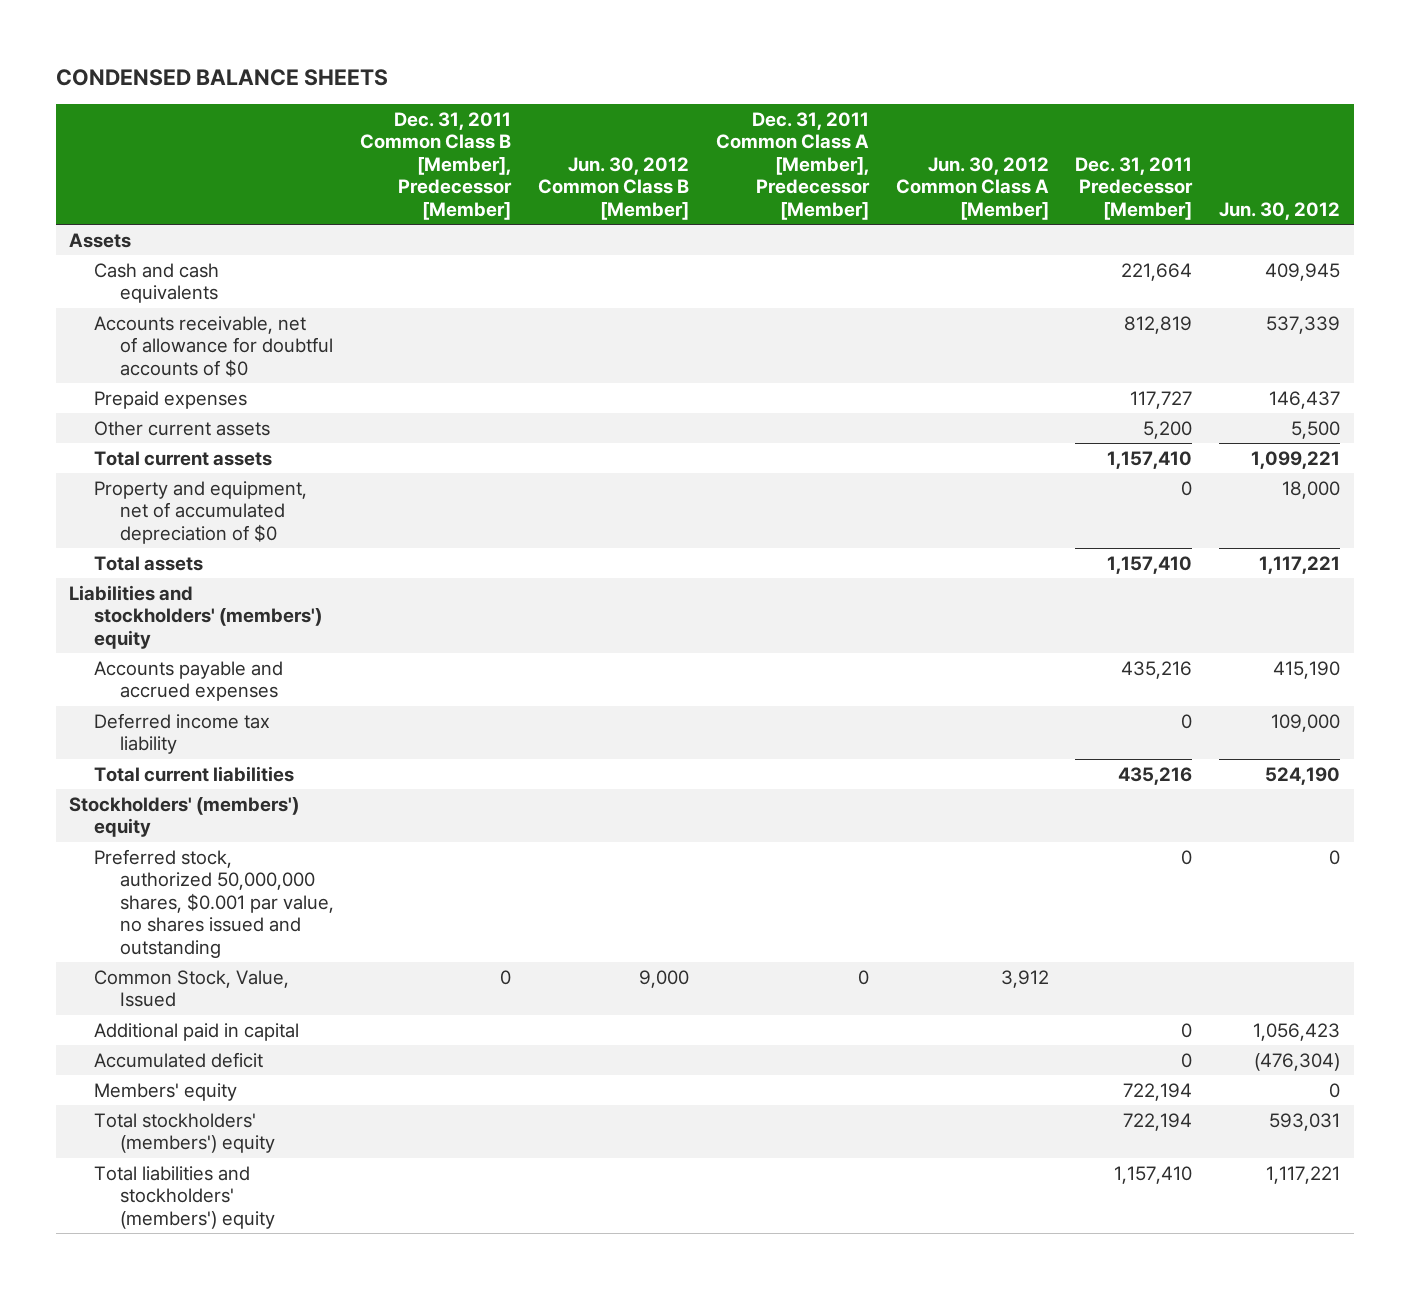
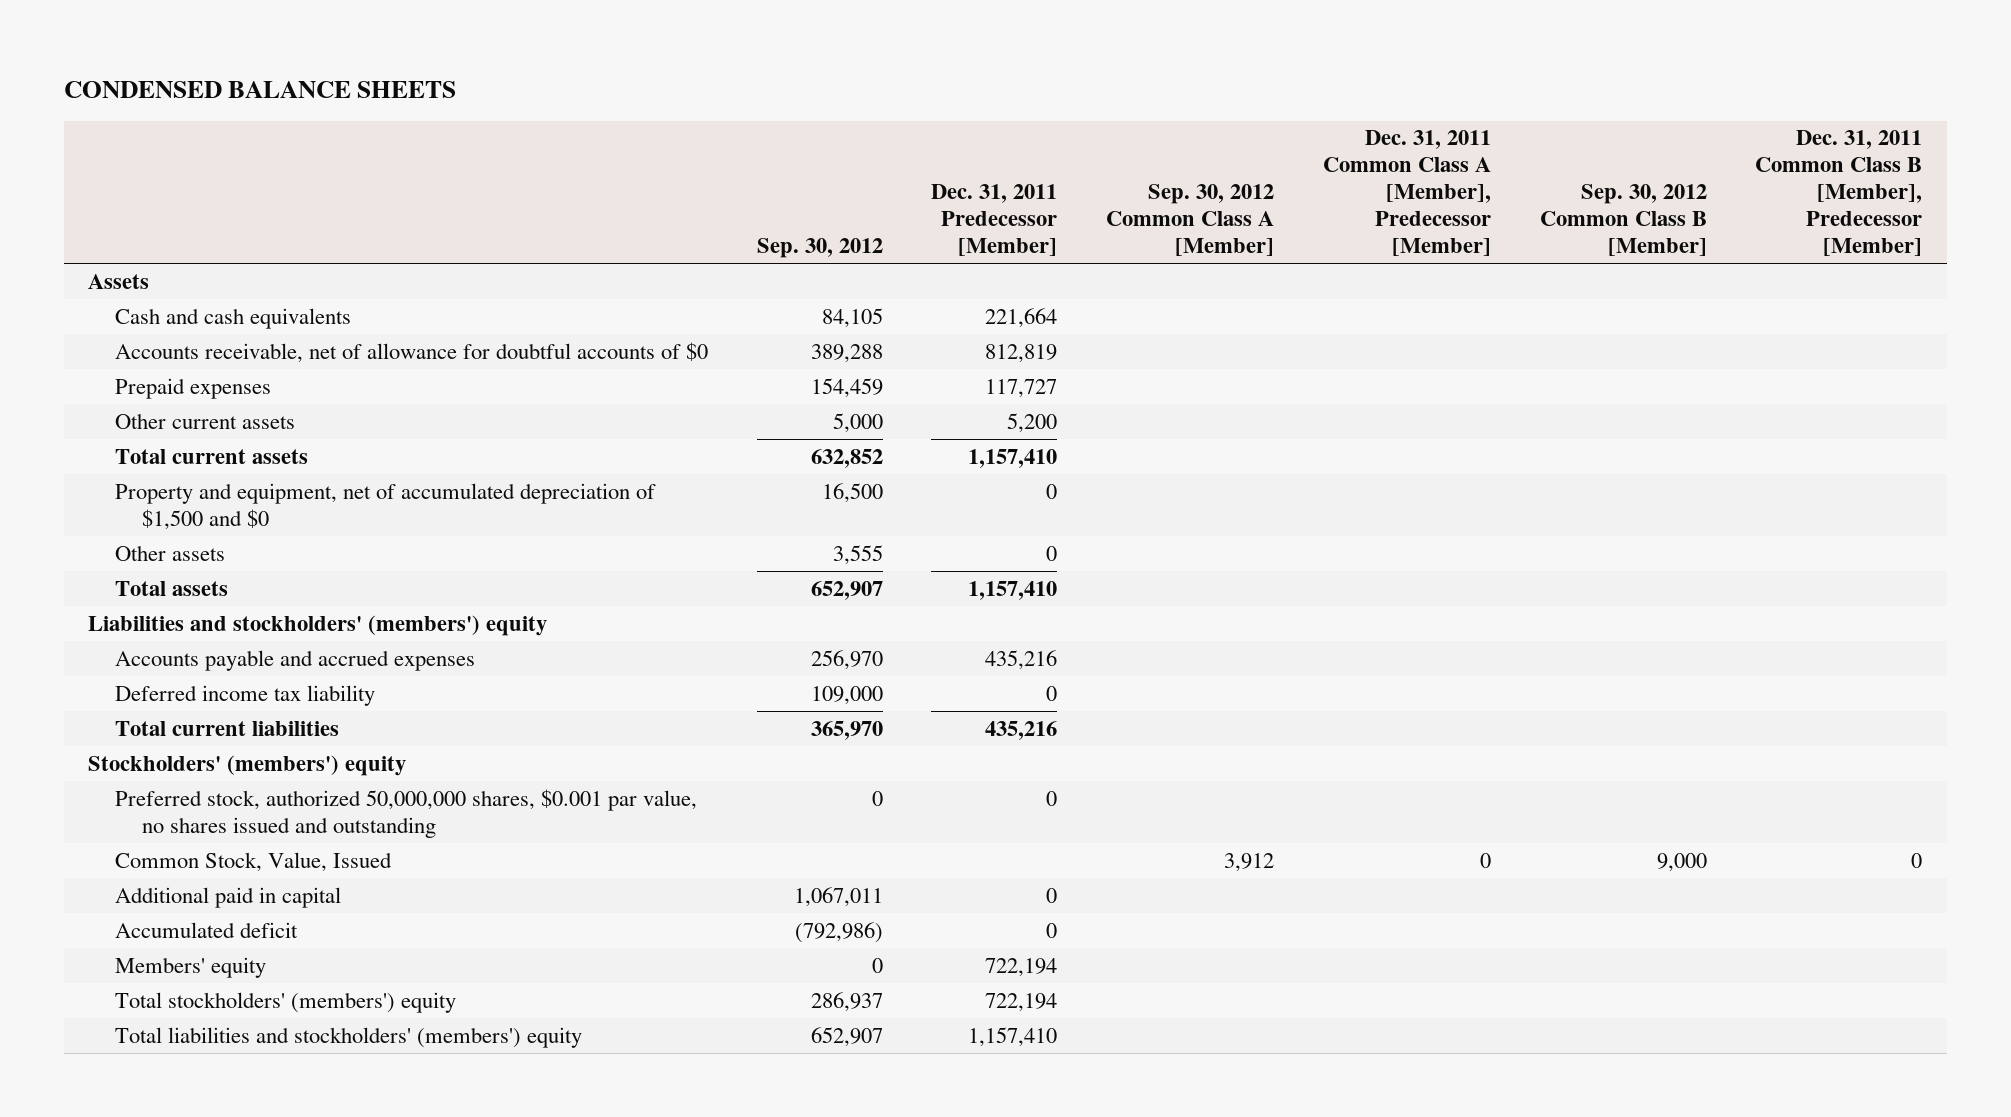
[538,156,690,220] Jun. 30, 2012 Common Class B [Member] -> none
[895,156,1049,220] Jun. 30, 2012 Common Class A [Member] -> none
[1219,201,1341,220] Jun. 30, 2012 -> none
none -> [756,238,883,259] Sep. 30, 2012
none -> [1106,184,1275,257] Sep. 30, 2012 Common Class A [Member]
none -> [1539,184,1707,257] Sep. 30, 2012 Common Class B [Member]
[94,480,308,544] Property and equipment, net of accumulated depreciation of $0 -> [114,482,656,530] Property and equipment, net of accumulated depreciation of $1,500 and $0
none -> [114,544,225,561] Other assets

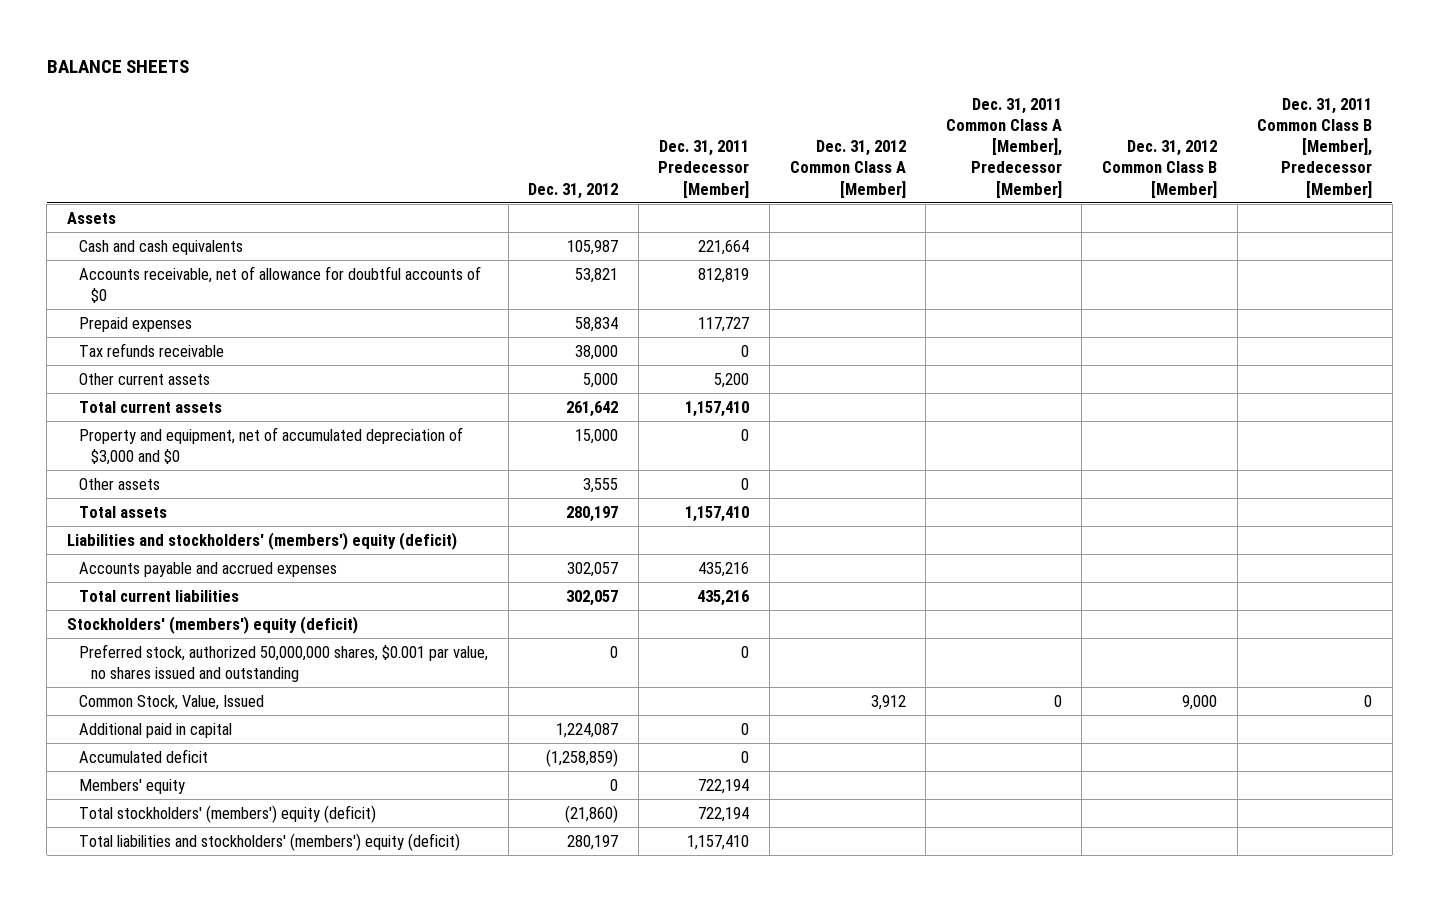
[63,81,456,99] CONDENSED BALANCE SHEETS -> [46,59,189,73] BALANCE SHEETS
[756,238,883,259] Sep. 30, 2012 -> none
[1106,184,1275,257] Sep. 30, 2012 Common Class A [Member] -> none
[1539,184,1707,257] Sep. 30, 2012 Common Class B [Member] -> none
none -> [528,182,619,199] Dec. 31, 2012
none -> [789,140,906,198] Dec. 31, 2012 Common Class A [Member]
none -> [1102,140,1218,198] Dec. 31, 2012 Common Class B [Member]
none -> [79,343,225,358] Tax refunds receivable
[114,482,656,530] Property and equipment, net of accumulated depreciation of $1,500 and $0 -> [79,427,464,466] Property and equipment, net of accumulated depreciation of $3,000 and $0
[88,614,548,636] Liabilities and stockholders' (members') equity -> [67,532,458,551] Liabilities and stockholders' (members') equity (deficit)
[114,684,375,706] Deferred income tax liability -> none
[88,754,407,776] Stockholders' (members') equity -> [67,616,359,635] Stockholders' (members') equity (deficit)
[114,991,456,1013] Total stockholders' (members') equity -> [79,805,377,824] Total stockholders' (members') equity (deficit)
[114,1026,582,1048] Total liabilities and stockholders' (members') equity -> [79,833,461,852] Total liabilities and stockholders' (members') equity (deficit)

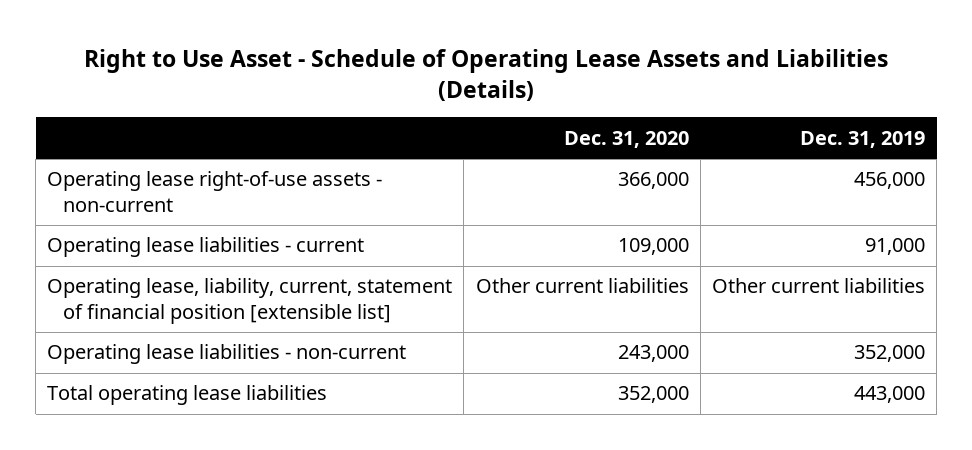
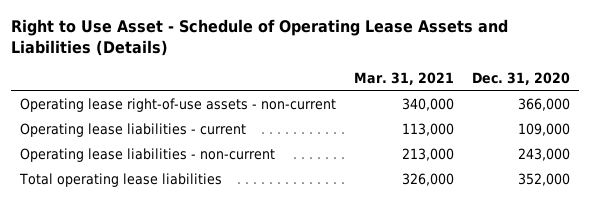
[799,130,925,148] Dec. 31, 2019 -> none
none -> [353,72,454,86] Mar. 31, 2021
[47,278,453,324] Operating lease, liability, current, statement of financial position [extensible list] -> none

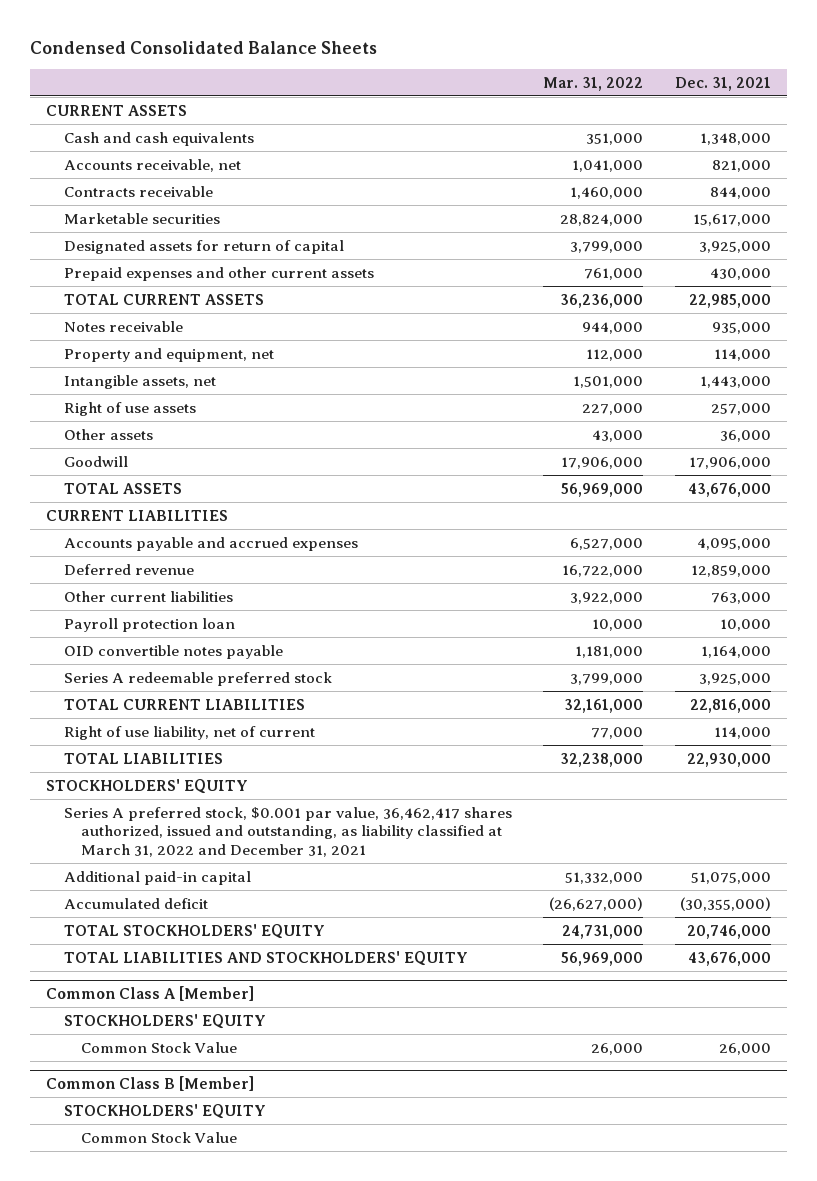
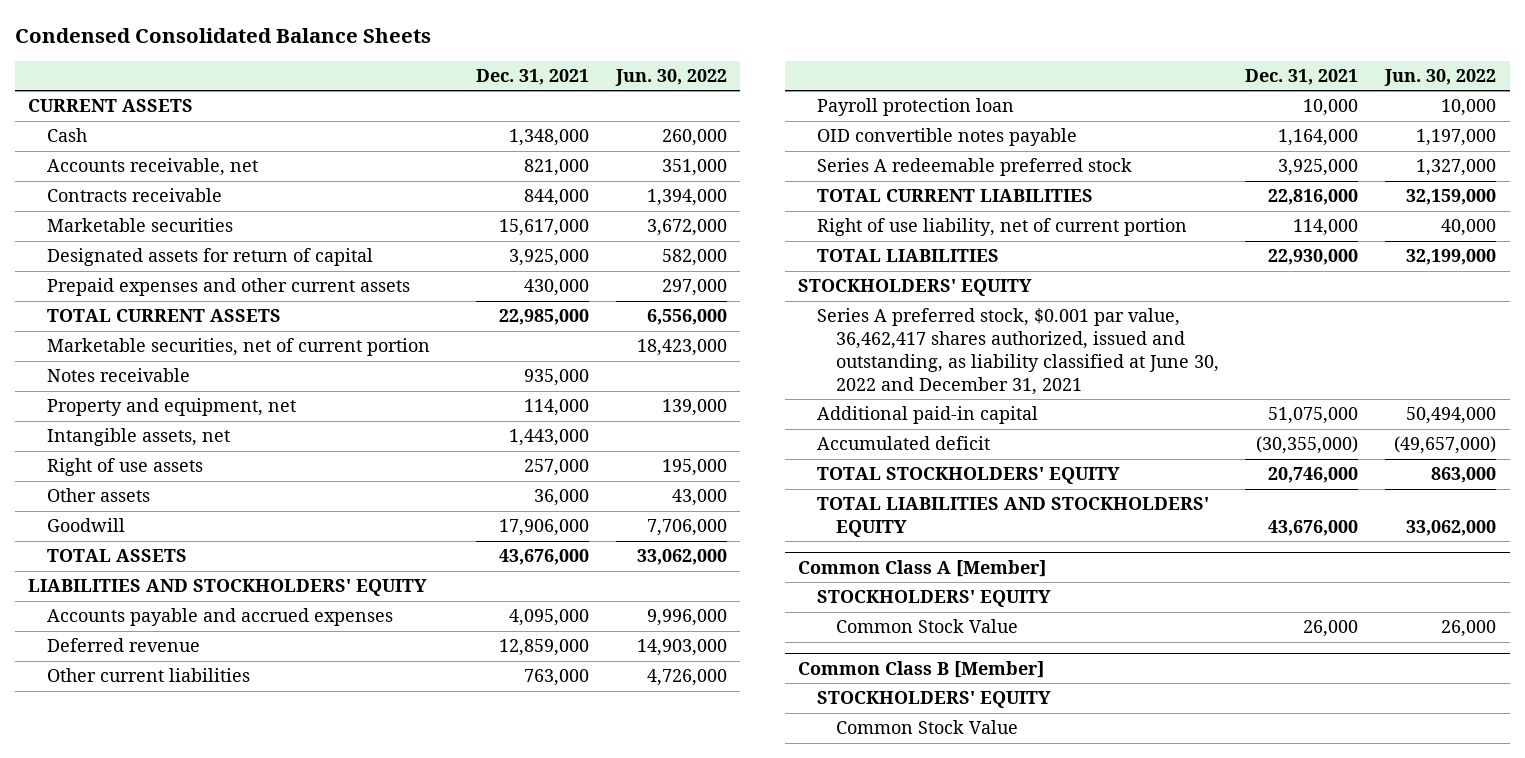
[543,76,644,91] Mar. 31, 2022 -> none
none -> [614,69,727,87] Jun. 30, 2022
[63,131,254,146] Cash and cash equivalents -> [47,128,88,143] Cash
none -> [47,338,431,357] Marketable securities, net of current portion
[45,509,228,521] CURRENT LIABILITIES -> none
none -> [28,579,428,597] LIABILITIES AND STOCKHOLDERS' EQUITY
[63,725,315,740] Right of use liability, net of current -> [816,218,1187,237] Right of use liability, net of current portion
[63,806,512,858] Series A preferred stock, $0.001 par value, 36,462,417 shares authorized, issued and outstanding, as liability classified at March 31, 2022 and December 31, 2021 -> [816,308,1219,395] Series A preferred stock, $0.001 par value, 36,462,417 shares authorized, issued and outstanding, as liability classified at June 30, 2022 and December 31, 2021

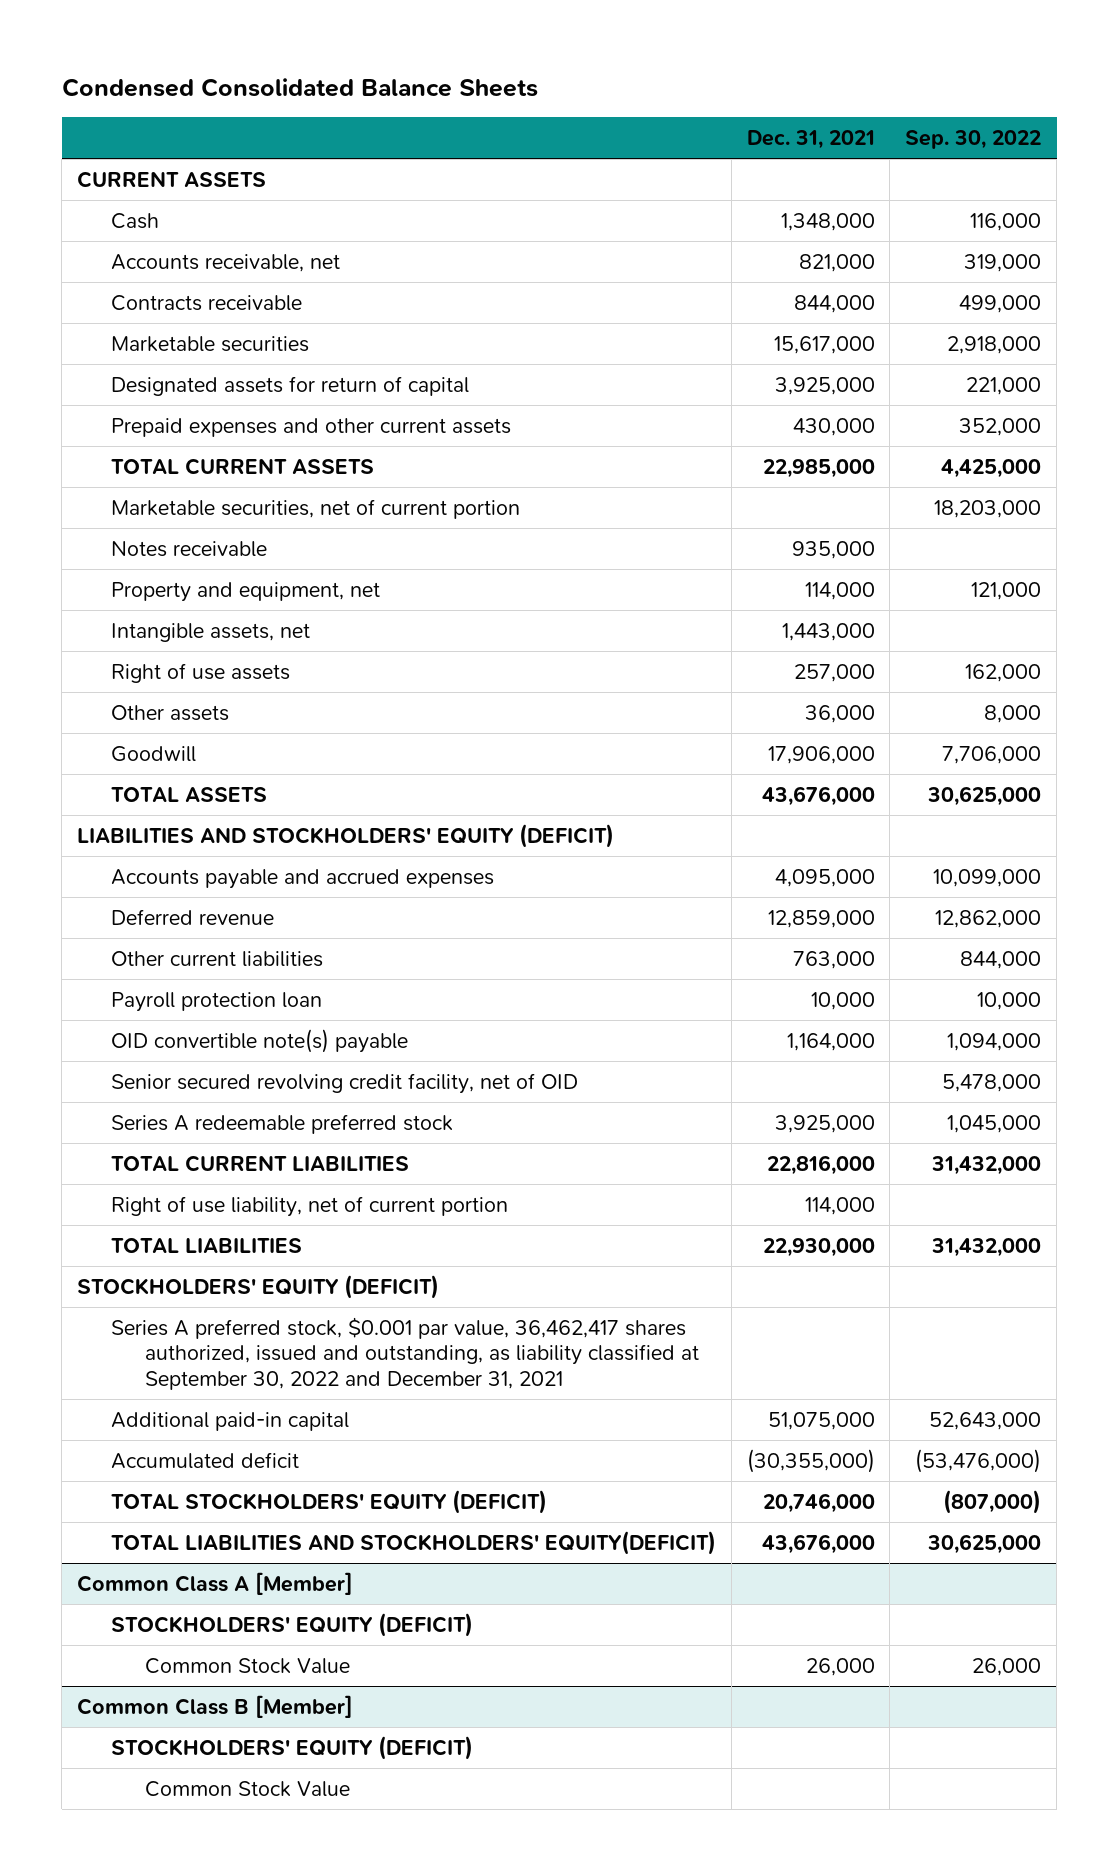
[614,69,727,87] Jun. 30, 2022 -> none
none -> [905,130,1042,150] Sep. 30, 2022
[28,579,428,597] LIABILITIES AND STOCKHOLDERS' EQUITY -> [77,823,615,848] LIABILITIES AND STOCKHOLDERS' EQUITY (DEFICIT)
[816,128,1077,147] OID convertible notes payable -> [110,1028,408,1053] OID convertible note(s) payable
none -> [110,1072,578,1094] Senior secured revolving credit facility, net of OID
[798,279,1033,297] STOCKHOLDERS' EQUITY -> [77,1274,440,1299] STOCKHOLDERS' EQUITY (DEFICIT)
[816,308,1219,395] Series A preferred stock, $0.001 par value, 36,462,417 shares authorized, issued and outstanding, as liability classified at June 30, 2022 and December 31, 2021 -> [110,1316,699,1390] Series A preferred stock, $0.001 par value, 36,462,417 shares authorized, issued and outstanding, as liability classified at September 30, 2022 and December 31, 2021
[816,467,1120,485] TOTAL STOCKHOLDERS' EQUITY -> [110,1489,547,1514] TOTAL STOCKHOLDERS' EQUITY (DEFICIT)
[816,497,1209,538] TOTAL LIABILITIES AND STOCKHOLDERS' EQUITY -> [110,1530,716,1555] TOTAL LIABILITIES AND STOCKHOLDERS' EQUITY(DEFICIT)
[816,590,1051,608] STOCKHOLDERS' EQUITY -> [110,1612,473,1637] STOCKHOLDERS' EQUITY (DEFICIT)
[816,691,1051,709] STOCKHOLDERS' EQUITY -> [110,1735,473,1760] STOCKHOLDERS' EQUITY (DEFICIT)

